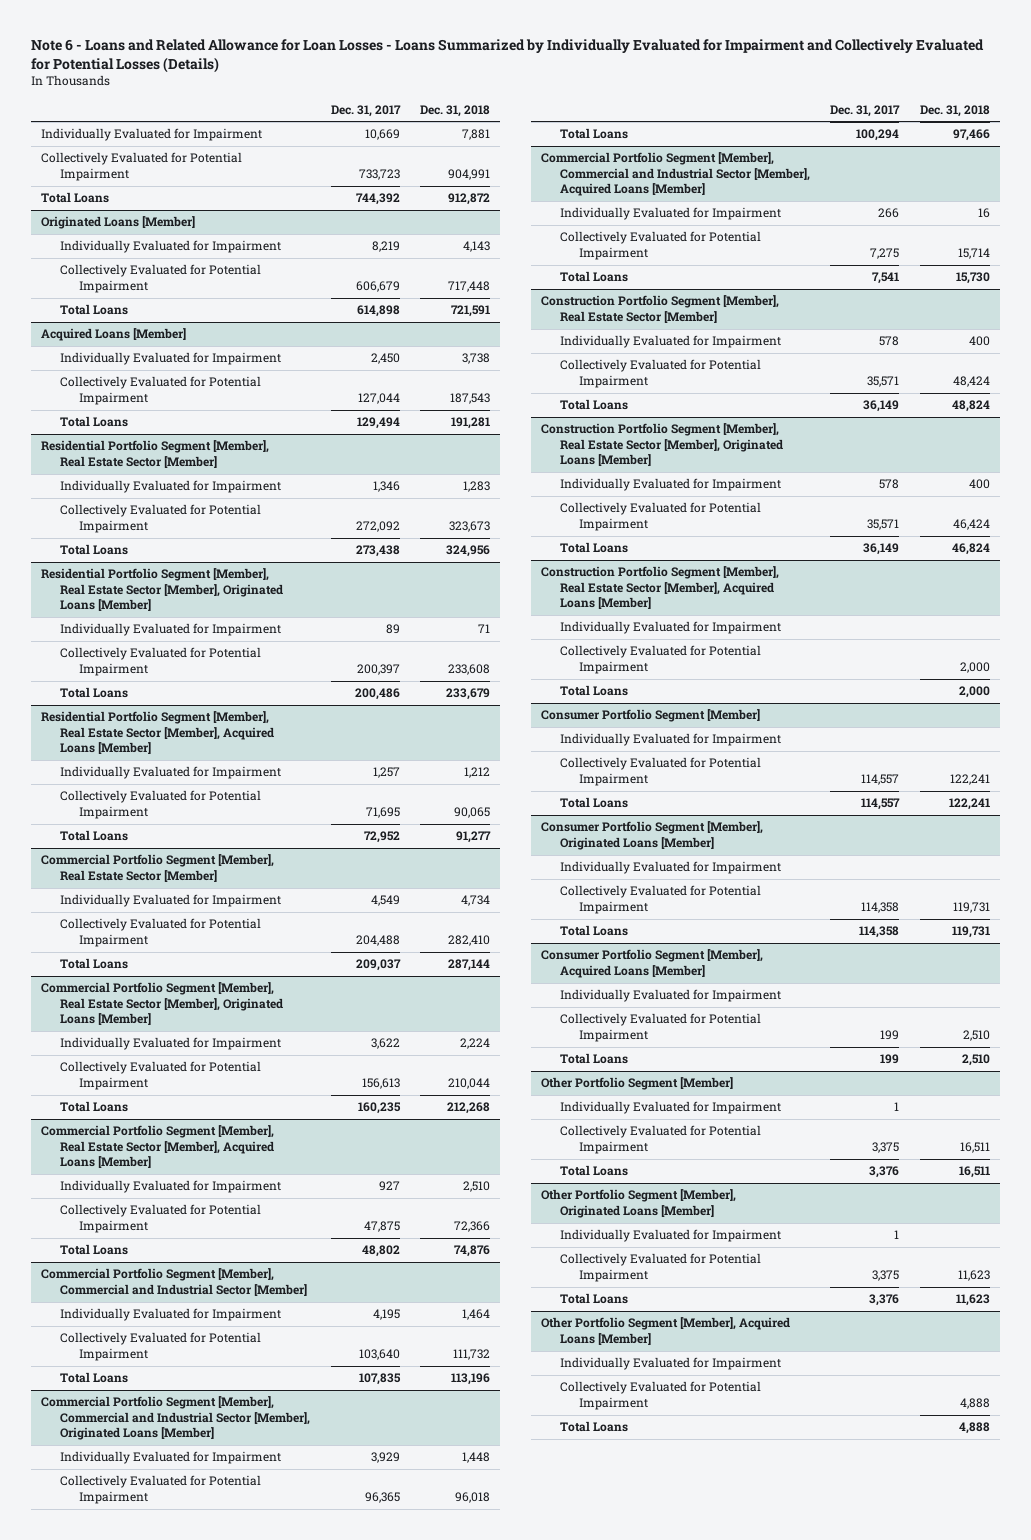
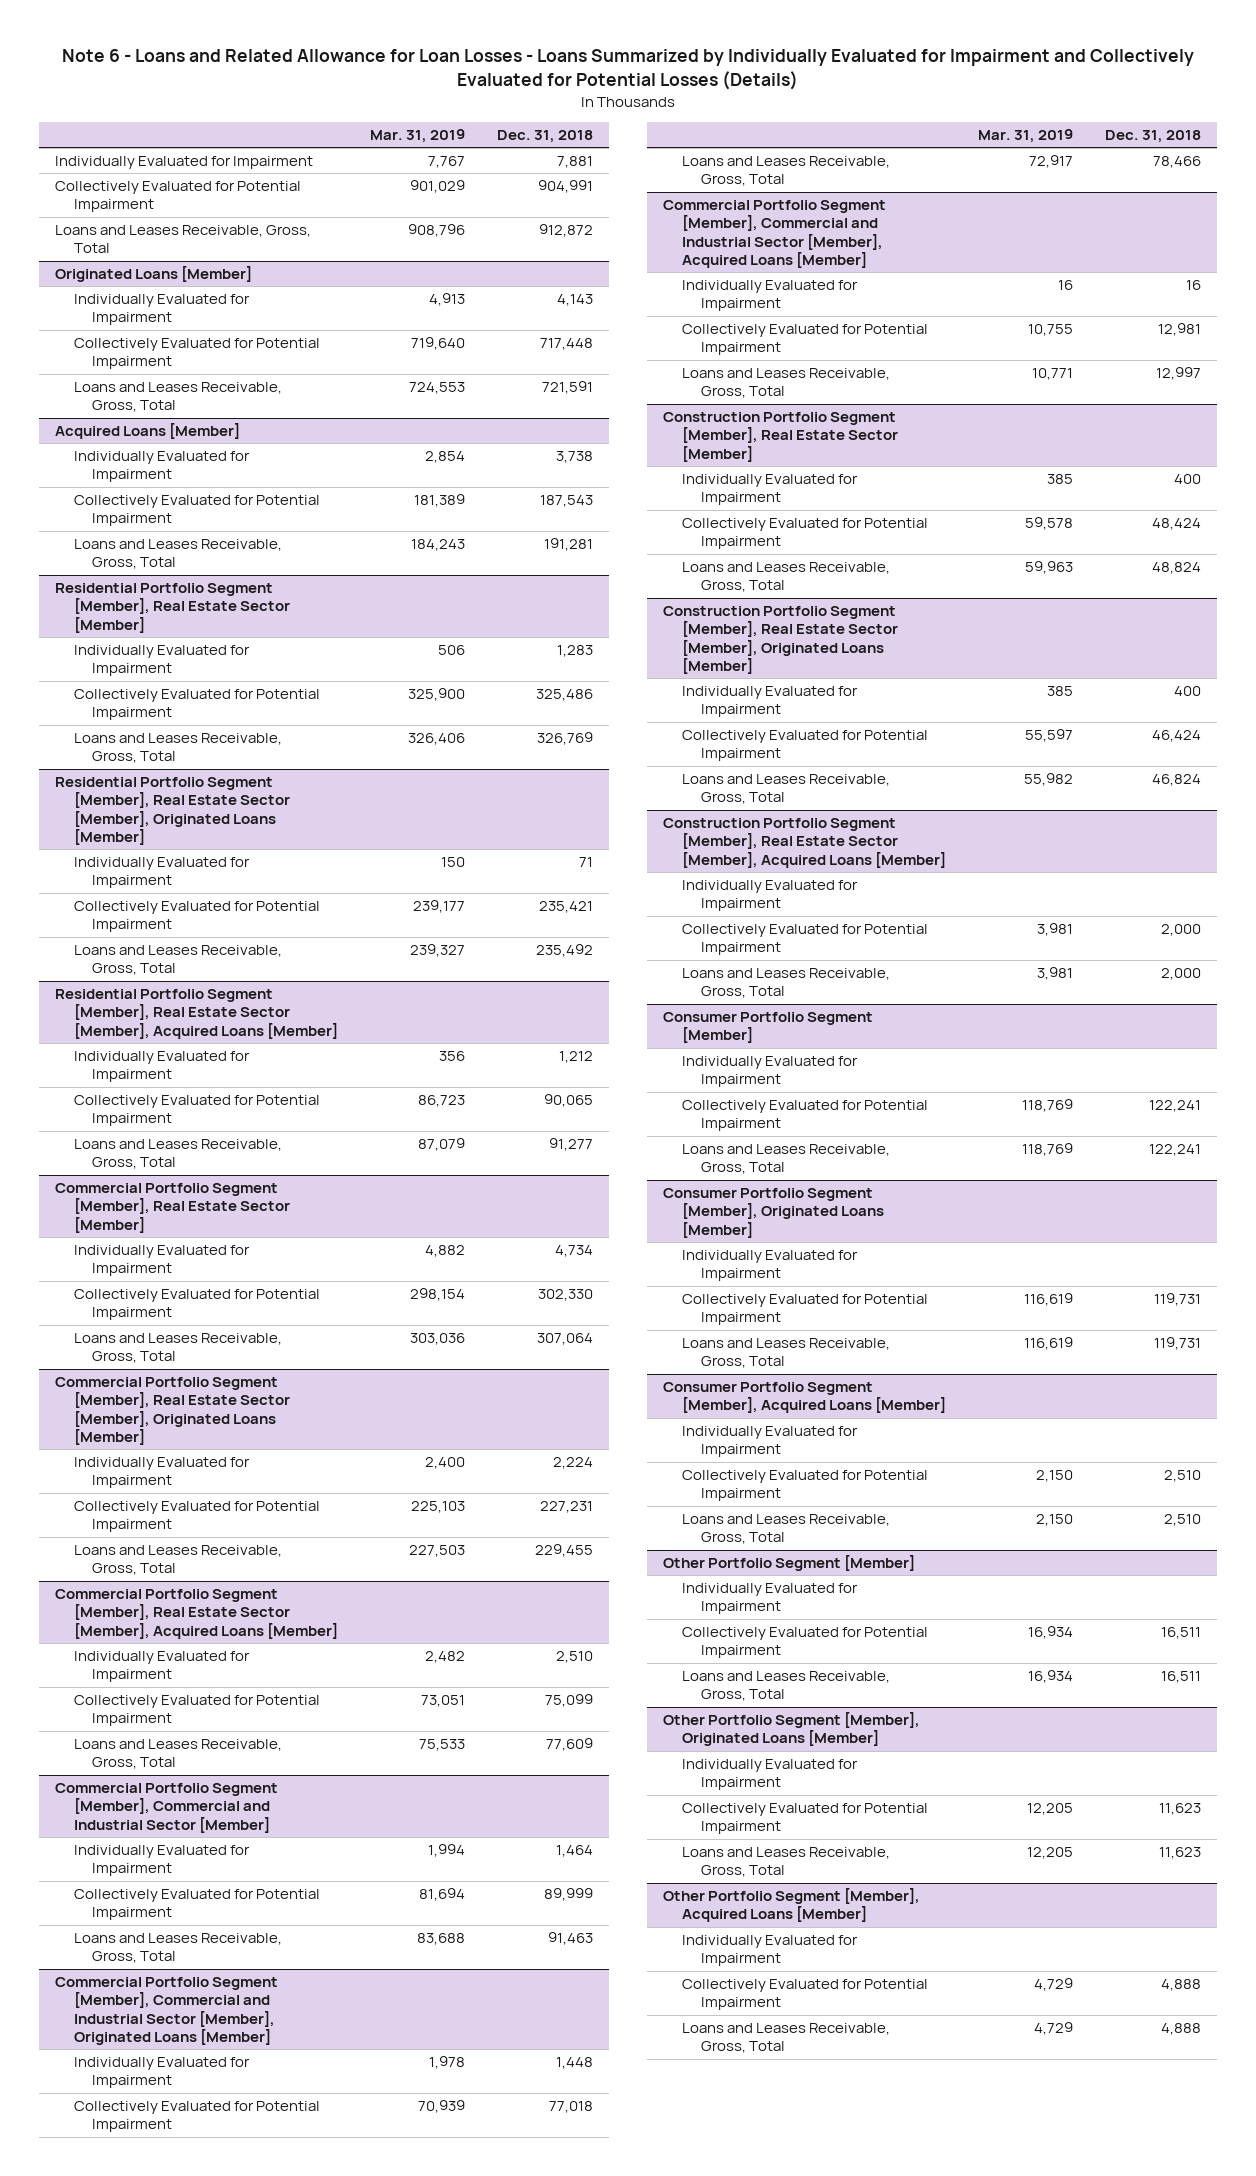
[330,104,401,117] Dec. 31, 2017 -> none
none -> [369,129,465,144] Mar. 31, 2019
[41,192,110,204] Total Loans -> [54,225,311,254] Loans and Leases Receivable, Gross, Total
[60,304,129,316] Total Loans -> [73,382,282,413] Loans and Leases Receivable, Gross, Total
[60,416,129,428] Total Loans -> [73,539,282,570] Loans and Leases Receivable, Gross, Total
[449,520,491,532] 323,673 -> [535,689,593,702] 325,486
[60,544,129,556] Total Loans -> [73,733,282,764] Loans and Leases Receivable, Gross, Total
[446,545,491,558] 324,956 -> [536,732,593,746] 326,769
[448,663,491,675] 233,608 -> [538,901,593,914] 235,421
[60,687,129,699] Total Loans -> [73,945,282,976] Loans and Leases Receivable, Gross, Total
[446,688,491,701] 233,679 -> [535,944,593,958] 235,492
[60,830,129,842] Total Loans -> [73,1139,282,1170] Loans and Leases Receivable, Gross, Total
[448,934,491,946] 282,410 -> [537,1289,593,1302] 302,330
[60,958,129,970] Total Loans -> [73,1333,282,1364] Loans and Leases Receivable, Gross, Total
[448,959,491,972] 287,144 -> [536,1333,593,1346] 307,064
[448,1077,491,1089] 210,044 -> [539,1501,593,1514] 227,231
[60,1101,129,1113] Total Loans -> [73,1545,282,1576] Loans and Leases Receivable, Gross, Total
[447,1102,491,1115] 212,268 -> [534,1544,593,1558] 229,455
[454,1220,491,1232] 72,366 -> [544,1694,593,1708] 75,099
[60,1244,129,1256] Total Loans -> [73,1739,282,1770] Loans and Leases Receivable, Gross, Total
[454,1245,491,1258] 74,876 -> [545,1738,593,1752] 77,609
[453,1348,491,1360] 111,732 -> [543,1888,593,1902] 89,999
[60,1372,129,1384] Total Loans -> [73,1933,282,1964] Loans and Leases Receivable, Gross, Total
[451,1373,491,1386] 113,196 -> [547,1932,593,1946] 91,463
[455,1491,491,1503] 96,018 -> [548,2101,593,2114] 77,018
[559,128,628,140] Total Loans -> [681,156,890,187] Loans and Leases Receivable, Gross, Total
[952,129,990,142] 97,466 -> [1153,156,1202,169] 78,466
[957,247,990,259] 15,714 -> [1158,323,1202,337] 12,981
[559,271,628,283] Total Loans -> [681,368,890,399] Loans and Leases Receivable, Gross, Total
[955,272,990,285] 15,730 -> [1156,367,1202,381] 12,997
[559,399,628,411] Total Loans -> [681,562,890,593] Loans and Leases Receivable, Gross, Total
[559,542,628,554] Total Loans -> [681,774,890,805] Loans and Leases Receivable, Gross, Total
[559,685,628,697] Total Loans -> [681,968,890,999] Loans and Leases Receivable, Gross, Total
[559,797,628,809] Total Loans -> [681,1144,890,1175] Loans and Leases Receivable, Gross, Total
[559,925,628,937] Total Loans -> [681,1338,890,1369] Loans and Leases Receivable, Gross, Total
[559,1053,628,1065] Total Loans -> [681,1514,890,1545] Loans and Leases Receivable, Gross, Total
[559,1165,628,1177] Total Loans -> [681,1671,890,1702] Loans and Leases Receivable, Gross, Total
[559,1293,628,1305] Total Loans -> [681,1847,890,1878] Loans and Leases Receivable, Gross, Total
[559,1421,628,1433] Total Loans -> [681,2023,890,2054] Loans and Leases Receivable, Gross, Total

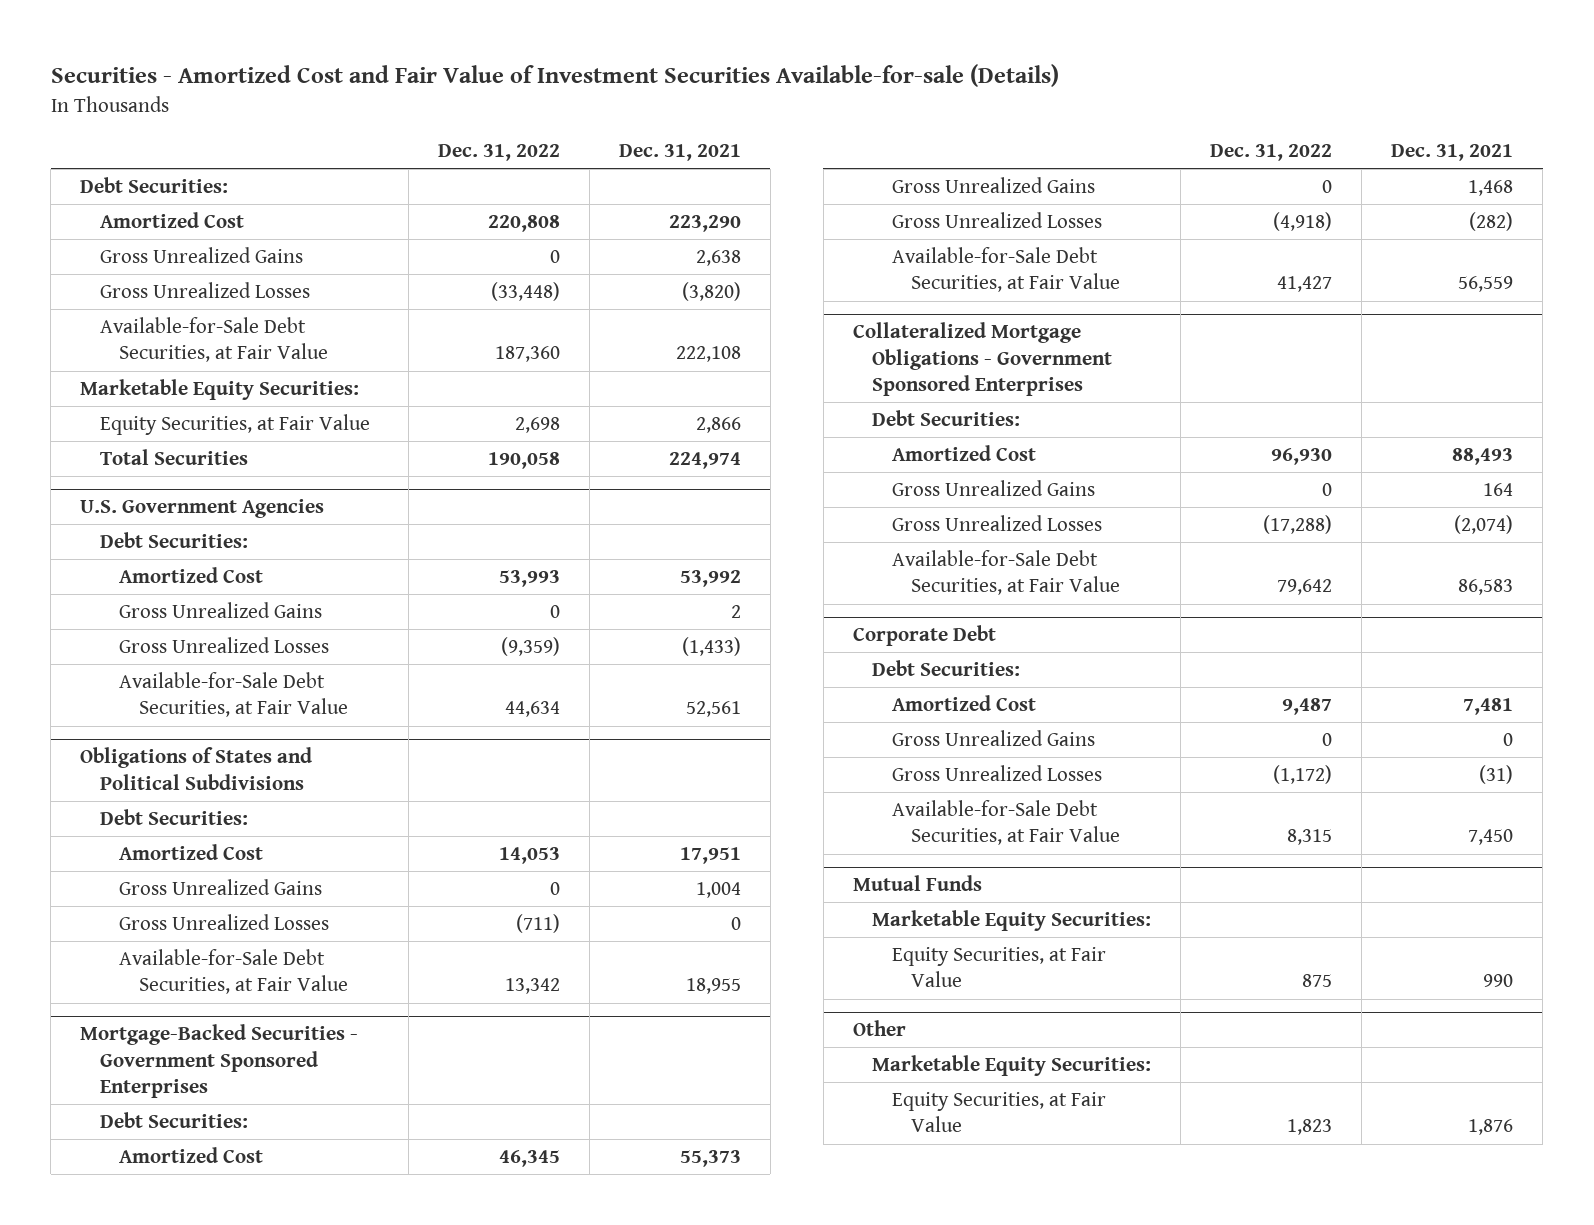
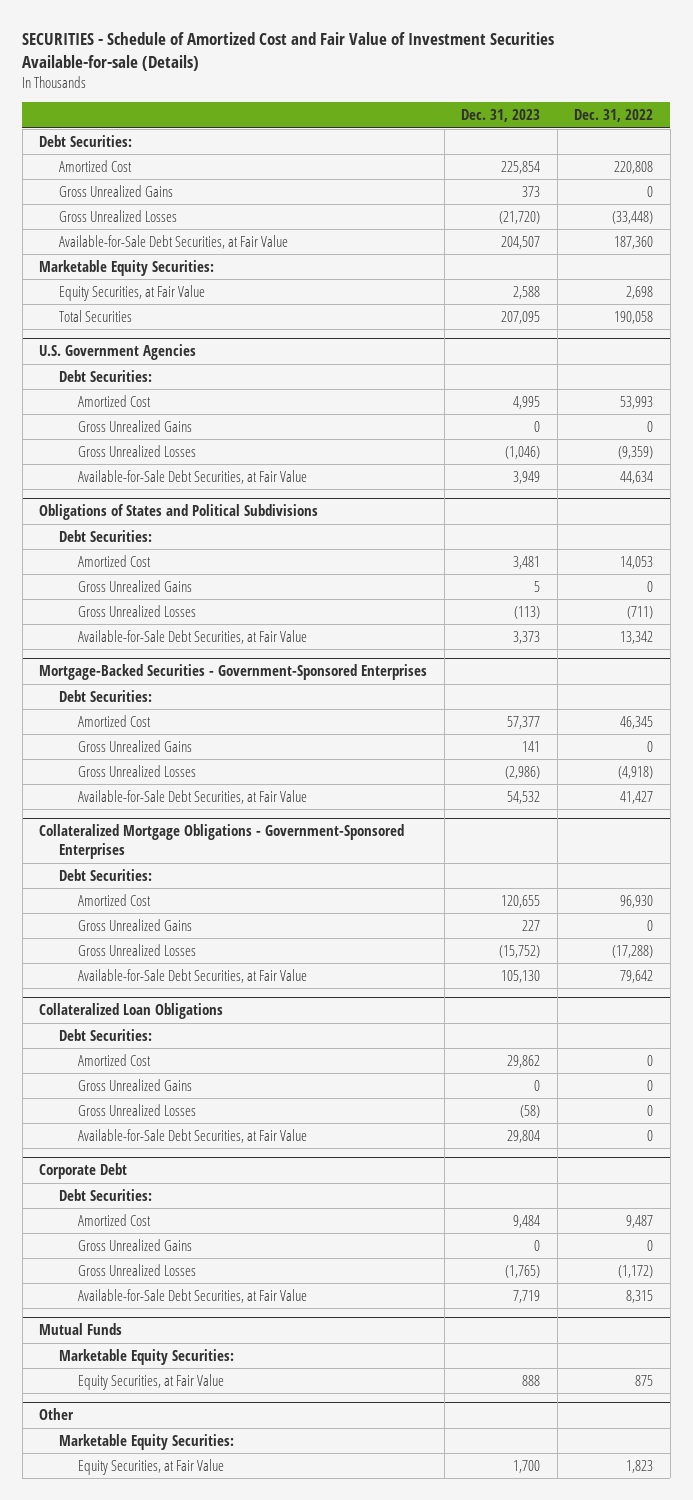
[50,64,1059,88] Securities - Amortized Cost and Fair Value of Investment Securities Available-for-sale (Details) -> [22,32,555,71] SECURITIES - Schedule of Amortized Cost and Fair Value of Investment Securities Available-for-sale (Details)
[618,144,741,162] Dec. 31, 2021 -> none
none -> [461,109,541,123] Dec. 31, 2023
[80,1024,359,1098] Mortgage-Backed Securities - Government Sponsored Enterprises -> [39,664,428,681] Mortgage-Backed Securities - Government-Sponsored Enterprises
[852,322,1113,396] Collateralized Mortgage Obligations - Government Sponsored Enterprises -> [39,824,405,860] Collateralized Mortgage Obligations - Government-Sponsored Enterprises
none -> [39,1003,224,1020] Collateralized Loan Obligations
none -> [58,1028,152,1041] Debt Securities:
none -> [77,1053,151,1066] Amortized Cost
none -> [77,1078,192,1091] Gross Unrealized Gains
none -> [77,1103,196,1116] Gross Unrealized Losses
none -> [77,1128,307,1143] Available-for-Sale Debt Securities, at Fair Value

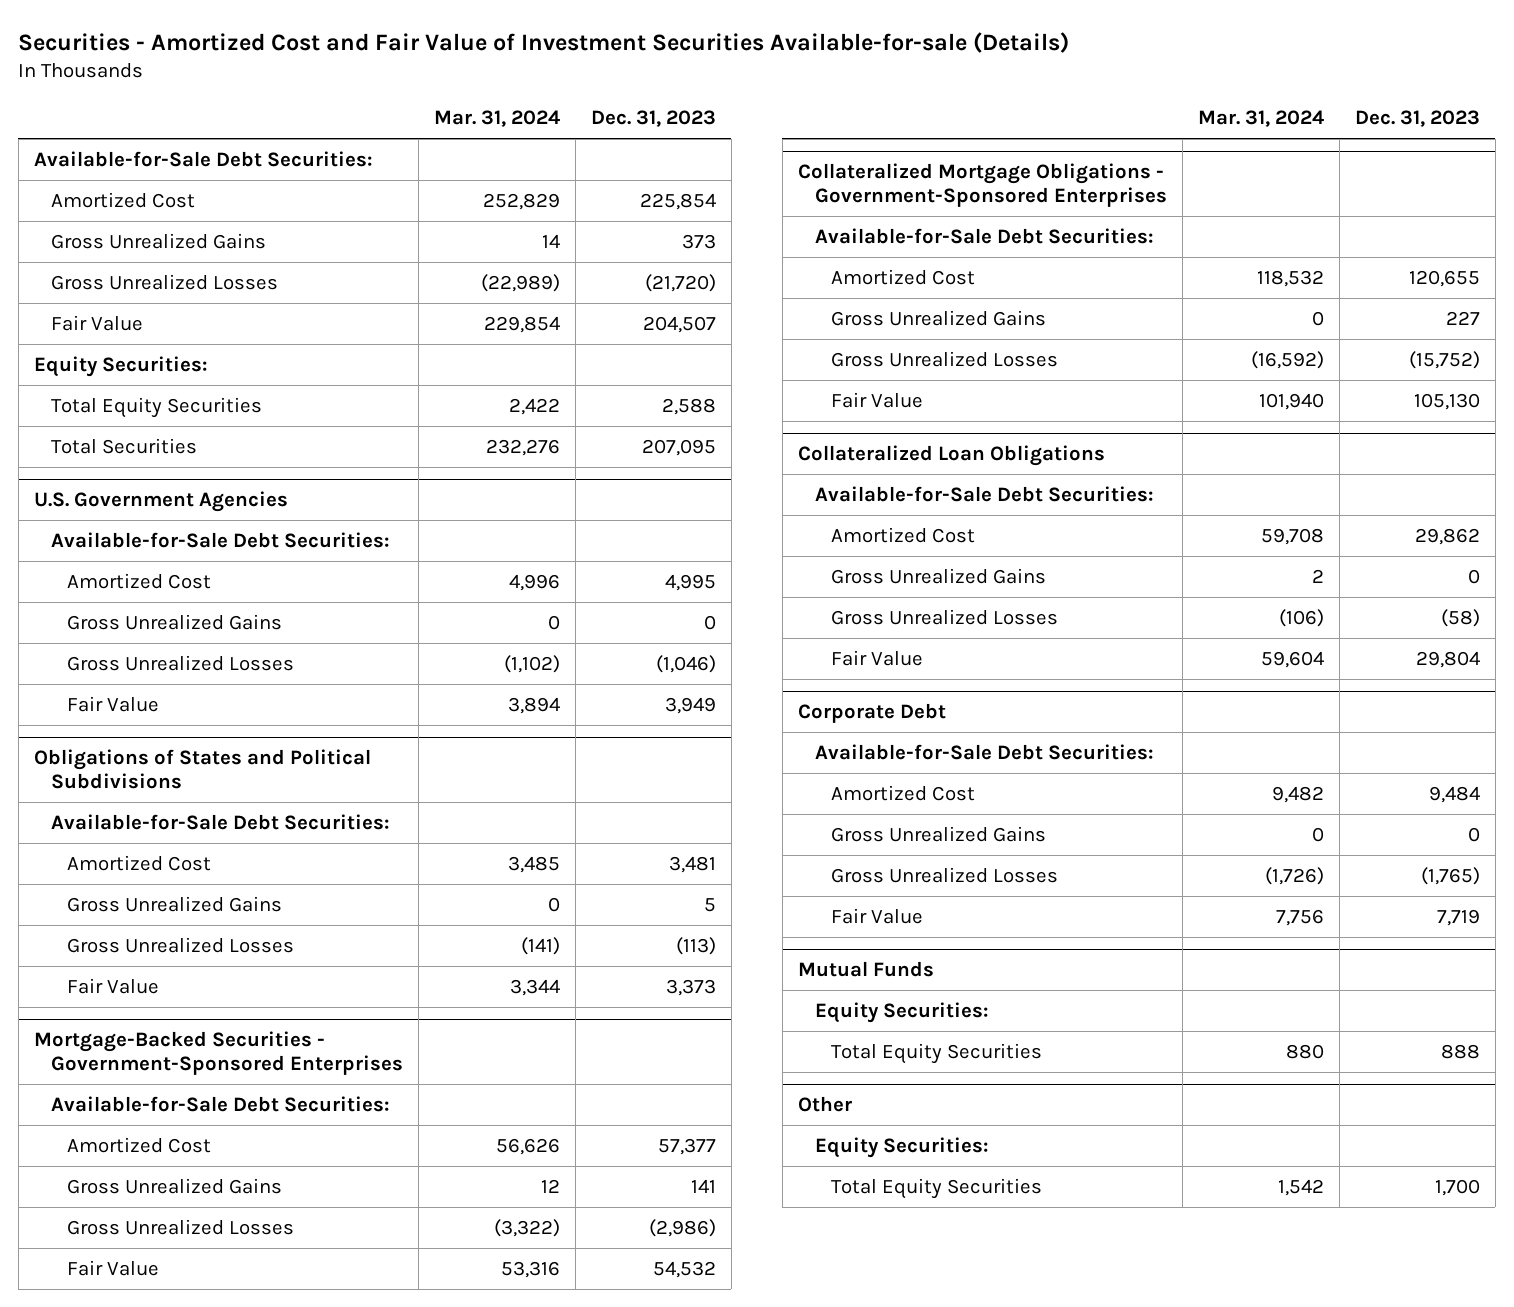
[22,32,555,71] SECURITIES - Schedule of Amortized Cost and Fair Value of Investment Securities Available-for-sale (Details) -> [18,31,1070,53] Securities - Amortized Cost and Fair Value of Investment Securities Available-for-sale (Details)
[574,109,654,123] Dec. 31, 2022 -> none
none -> [433,110,560,128] Mar. 31, 2024
[39,134,133,147] Debt Securities: -> [33,150,373,167] Available-for-Sale Debt Securities:
[58,234,288,249] Available-for-Sale Debt Securities, at Fair Value -> [50,314,143,331] Fair Value
[39,259,215,276] Marketable Equity Securities: -> [33,355,208,377] Equity Securities:
[58,284,205,301] Equity Securities, at Fair Value -> [50,396,262,418] Total Equity Securities
[58,369,152,382] Debt Securities: -> [50,531,390,548] Available-for-Sale Debt Securities:
[77,469,307,484] Available-for-Sale Debt Securities, at Fair Value -> [67,695,160,712] Fair Value
[58,529,152,542] Debt Securities: -> [50,813,390,830] Available-for-Sale Debt Securities:
[77,629,307,644] Available-for-Sale Debt Securities, at Fair Value -> [67,977,160,994] Fair Value
[58,689,152,702] Debt Securities: -> [50,1095,390,1112] Available-for-Sale Debt Securities:
[77,789,307,804] Available-for-Sale Debt Securities, at Fair Value -> [67,1259,160,1276] Fair Value
[58,868,152,881] Debt Securities: -> [814,227,1154,244] Available-for-Sale Debt Securities:
[77,968,307,983] Available-for-Sale Debt Securities, at Fair Value -> [831,391,924,408] Fair Value
[58,1028,152,1041] Debt Securities: -> [814,485,1154,502] Available-for-Sale Debt Securities:
[77,1128,307,1143] Available-for-Sale Debt Securities, at Fair Value -> [831,649,924,666] Fair Value
[58,1188,152,1201] Debt Securities: -> [814,743,1154,760] Available-for-Sale Debt Securities:
[77,1288,307,1303] Available-for-Sale Debt Securities, at Fair Value -> [831,907,924,924] Fair Value
[58,1348,234,1365] Marketable Equity Securities: -> [814,1001,989,1023] Equity Securities:
[77,1373,224,1390] Equity Securities, at Fair Value -> [831,1042,1043,1064] Total Equity Securities
[58,1433,234,1450] Marketable Equity Securities: -> [814,1136,989,1158] Equity Securities:
[77,1458,224,1475] Equity Securities, at Fair Value -> [831,1177,1043,1199] Total Equity Securities

